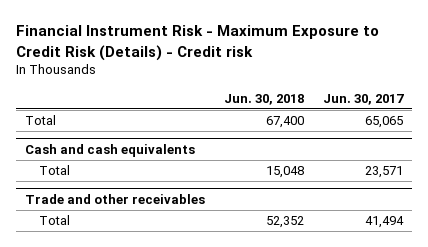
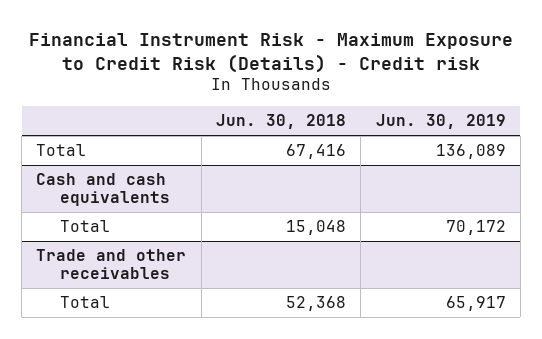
[322,93,404,105] Jun. 30, 2017 -> none
none -> [375,114,506,130] Jun. 30, 2019
[266,116,305,129] 67,400 -> [285,144,346,160] 67,416
[266,216,305,229] 52,352 -> [285,296,346,312] 52,368

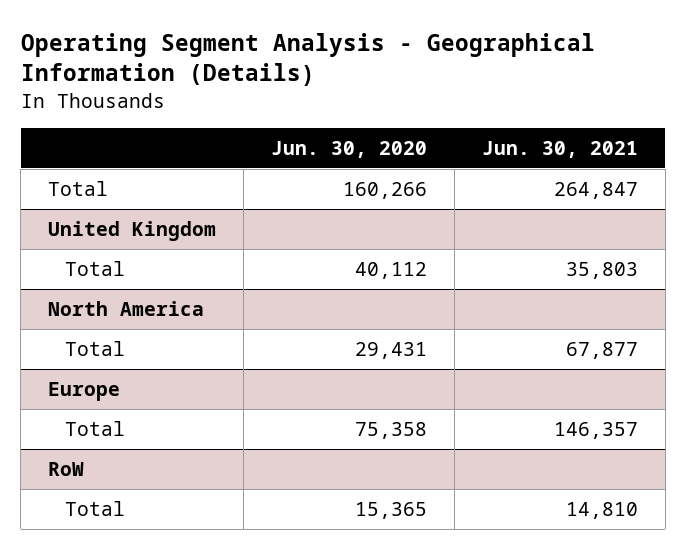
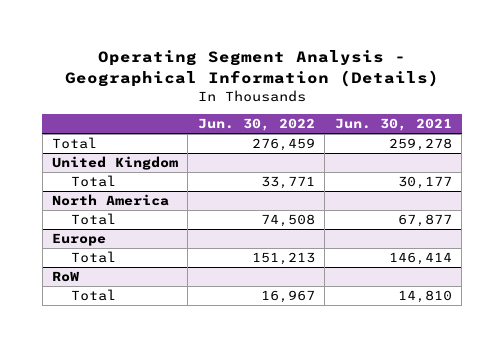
[270,140,427,158] Jun. 30, 2020 -> none
none -> [197,118,315,132] Jun. 30, 2022
[553,182,638,200] 264,847 -> [388,138,452,152] 259,278
[565,262,638,280] 35,803 -> [397,176,452,190] 30,177
[553,422,638,440] 146,357 -> [388,252,452,266] 146,414

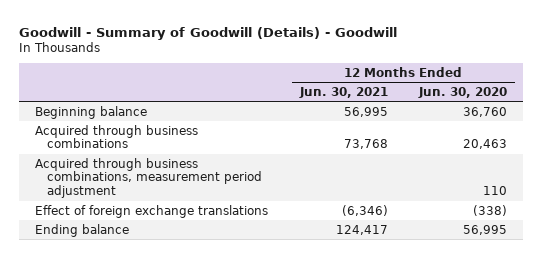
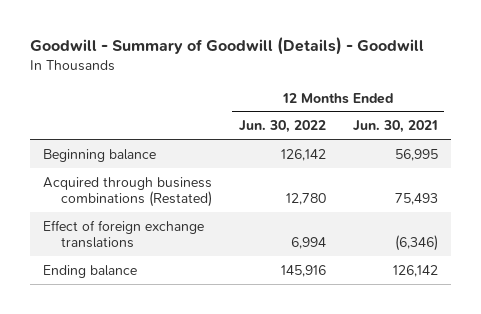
[418,87,508,99] Jun. 30, 2020 -> none
none -> [238,120,326,134] Jun. 30, 2022
[35,157,262,199] Acquired through business combinations, measurement period adjustment -> none
[35,124,199,149] Acquired through business combinations -> [43,176,213,208] Acquired through business combinations (Restated)
[343,139,388,150] 73,768 -> [394,193,438,206] 75,493
[335,224,388,235] 124,417 -> [392,264,438,277] 126,142

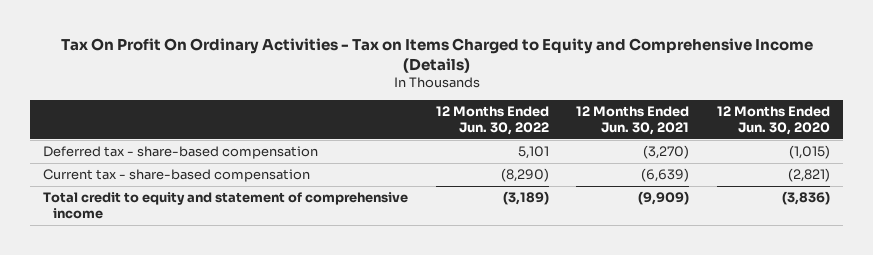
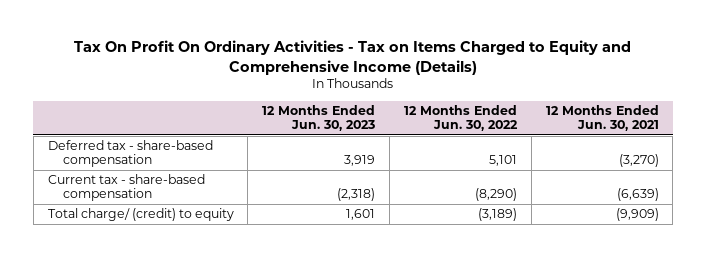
[716,106,830,136] 12 Months Ended Jun. 30, 2020 -> none
none -> [262,105,376,132] 12 Months Ended Jun. 30, 2023
[43,192,409,220] Total credit to equity and statement of comprehensive income -> [47,208,234,222] Total charge/ (credit) to equity

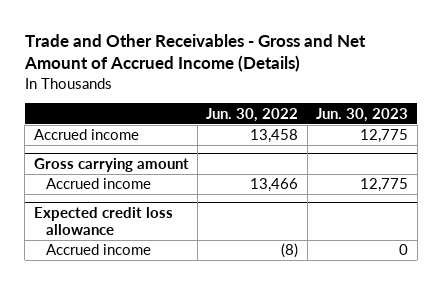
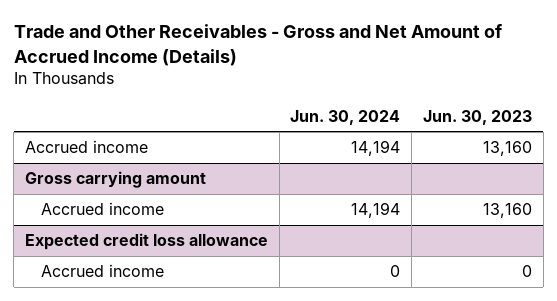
[206,107,299,122] Jun. 30, 2022 -> none
none -> [290,109,401,125] Jun. 30, 2024
[360,129,409,144] 12,775 -> [482,141,532,157] 13,160
[360,178,409,193] 12,775 -> [482,203,532,219] 13,160

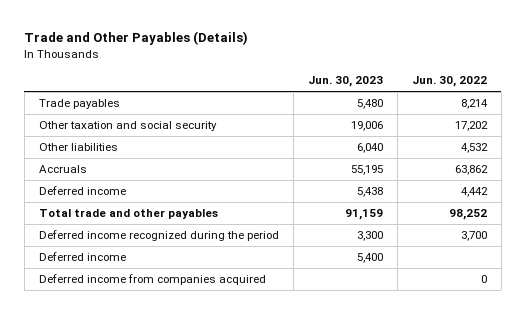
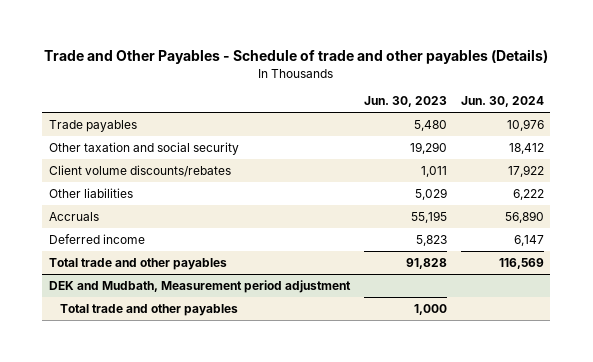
[24,31,249,46] Trade and Other Payables (Details) -> [44,49,549,65] Trade and Other Payables - Schedule of trade and other payables (Details)
[411,76,487,88] Jun. 30, 2022 -> none
none -> [460,96,544,108] Jun. 30, 2024
[350,121,383,132] 19,006 -> [409,141,447,154] 19,290
none -> [49,164,232,177] Client volume discounts/rebates
[356,143,383,154] 6,040 -> [414,187,447,200] 5,029
[38,230,279,242] Deferred income recognized during the period -> none
[38,252,126,262] Deferred income -> none
[38,274,266,286] Deferred income from companies acquired -> none
[356,187,383,198] 5,438 -> [415,234,447,246] 5,823
[344,209,383,221] 91,159 -> [405,257,447,269] 91,828
none -> [49,279,352,293] DEK and Mudbath, Measurement period adjustment
none -> [59,303,238,316] Total trade and other payables

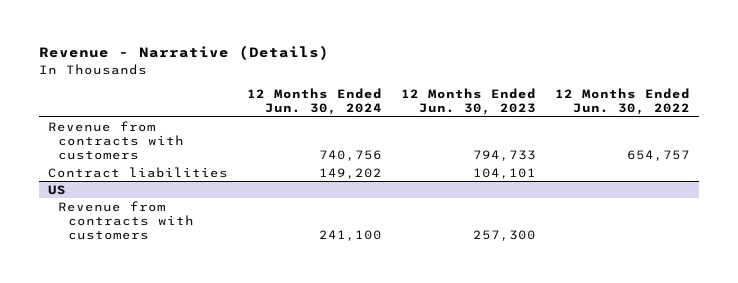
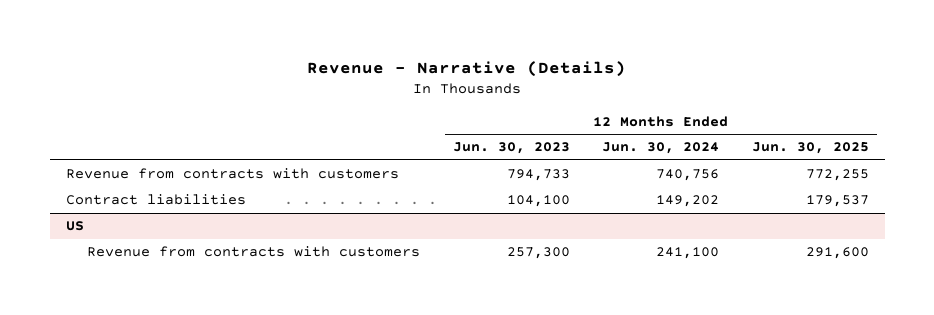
[554,88,690,116] 12 Months Ended Jun. 30, 2022 -> none
none -> [751,142,869,155] Jun. 30, 2025
[472,167,536,179] 104,101 -> [506,195,570,208] 104,100

